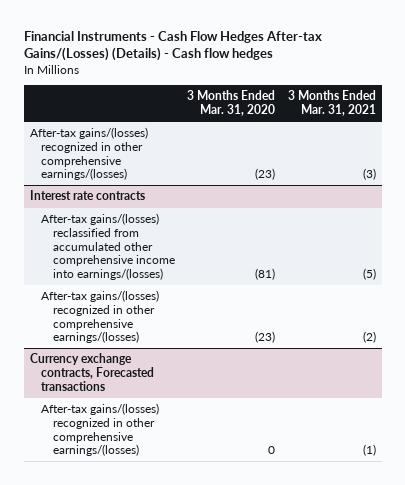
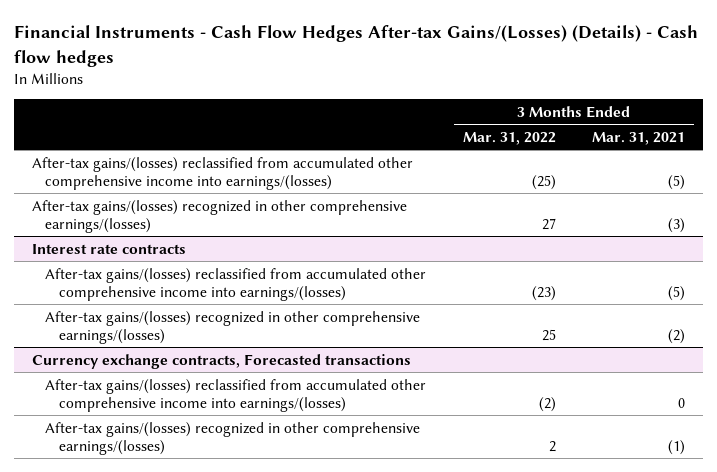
[187,90,276,116] 3 Months Ended Mar. 31, 2020 -> none
none -> [462,131,556,145] Mar. 31, 2022
none -> [32,156,414,190] After-tax gains/(losses) reclassified from accumulated other comprehensive income into earnings/(losses)
none -> [45,378,427,412] After-tax gains/(losses) reclassified from accumulated other comprehensive income into earnings/(losses)

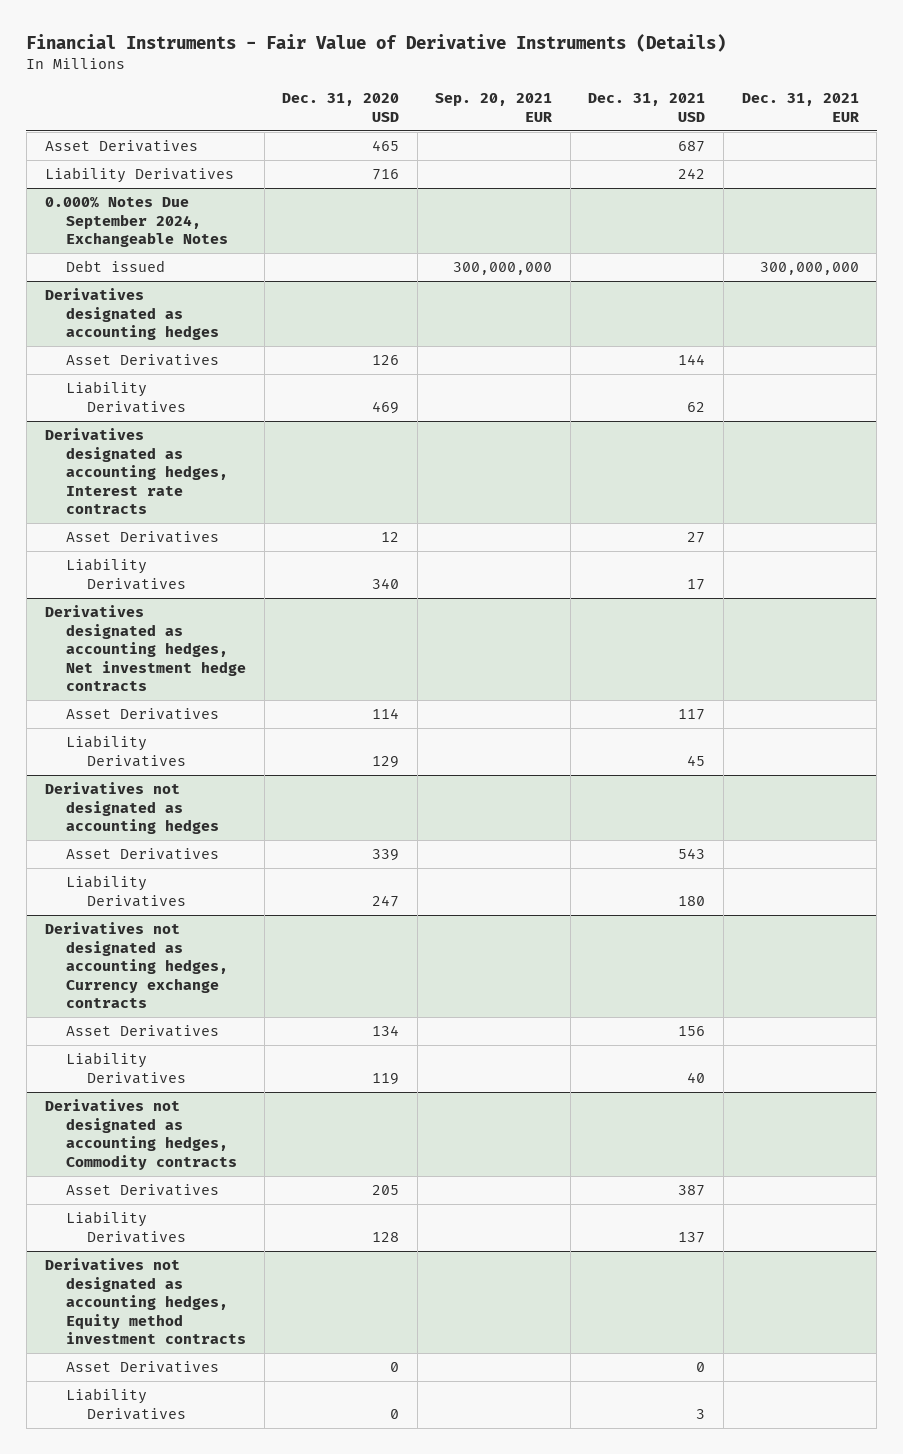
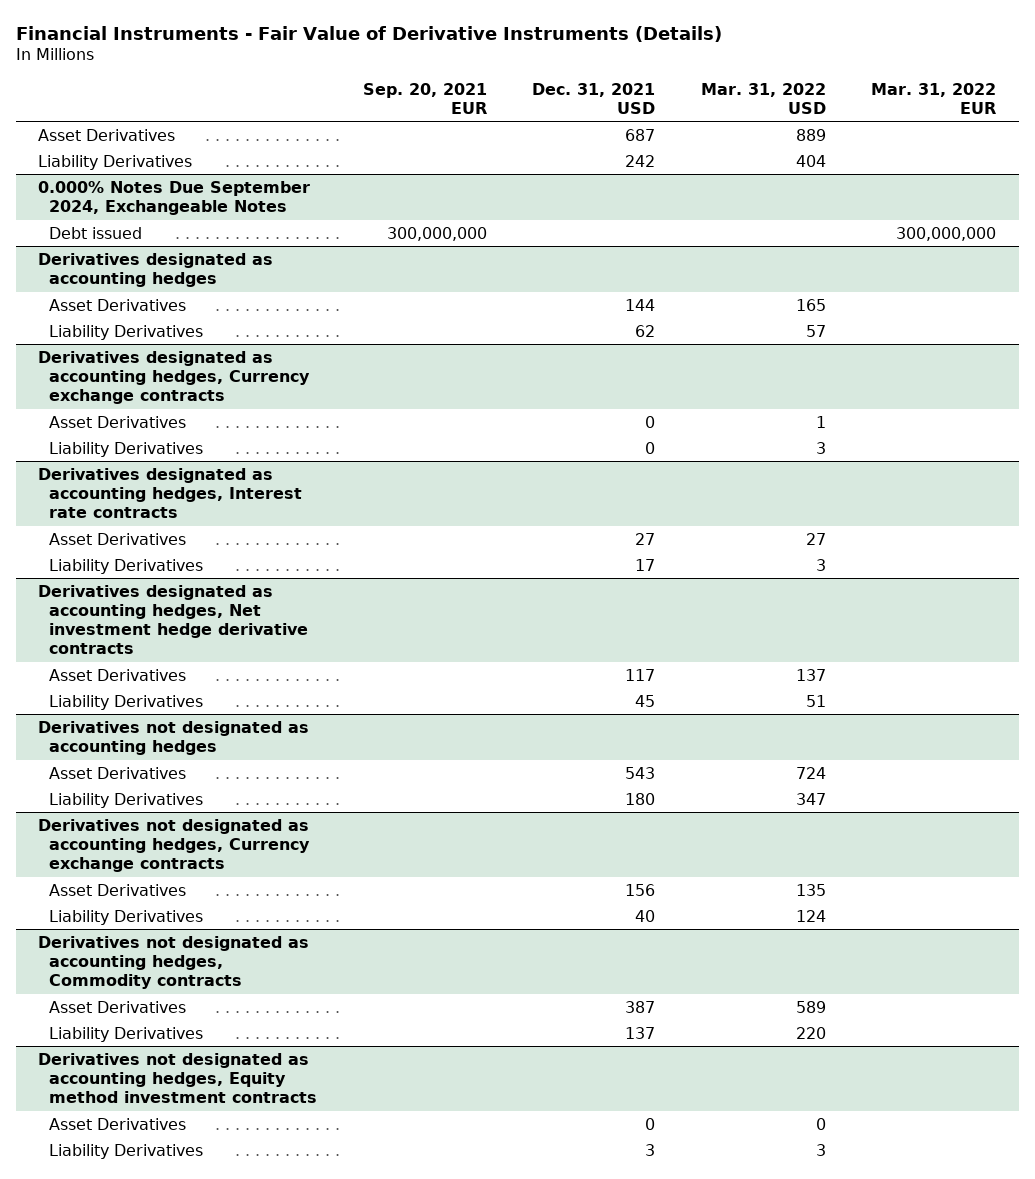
[282,93,400,122] Dec. 31, 2020 USD -> none
[741,93,859,122] Dec. 31, 2021 EUR -> none
none -> [700,82,826,114] Mar. 31, 2022 USD
none -> [871,82,997,114] Mar. 31, 2022 EUR
none -> [38,350,311,405] Derivatives designated as accounting hedges, Currency exchange contracts
none -> [49,415,187,428] Asset Derivatives
none -> [49,441,204,457] Liability Derivatives
[44,605,246,692] Derivatives designated as accounting hedges, Net investment hedge contracts -> [38,584,309,655] Derivatives designated as accounting hedges, Net investment hedge derivative contracts

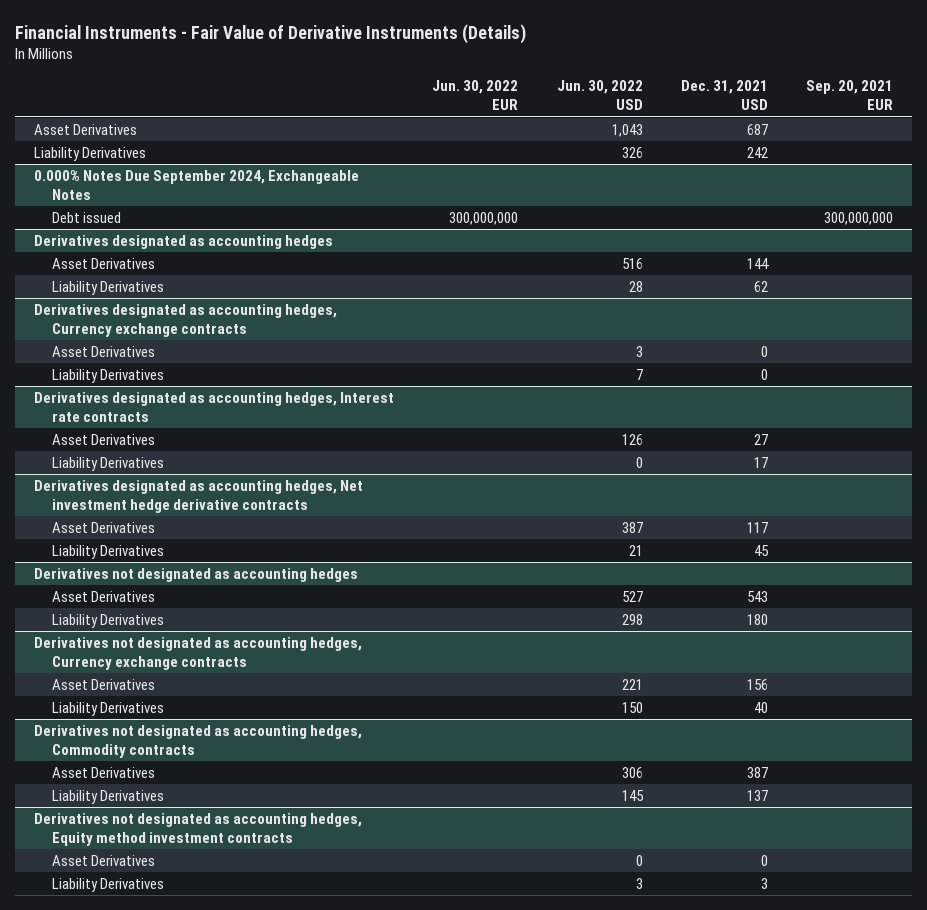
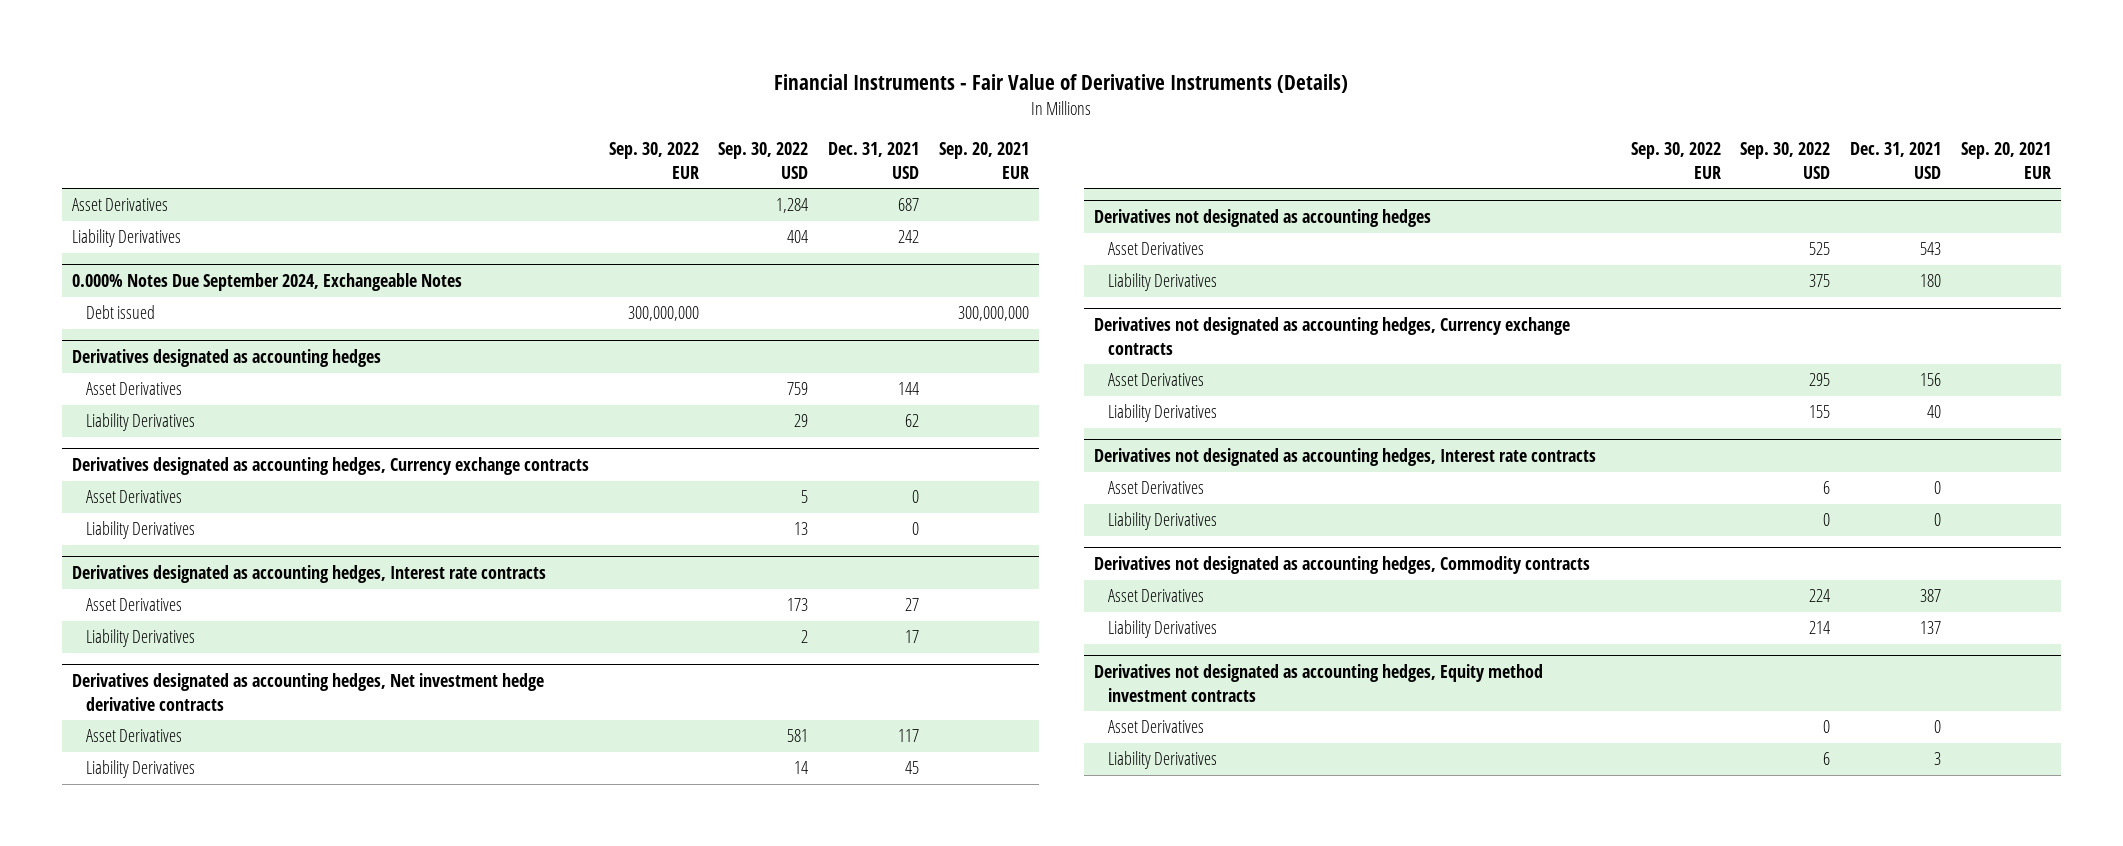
[432,80,519,111] Jun. 30, 2022 EUR -> none
[556,80,643,111] Jun. 30, 2022 USD -> none
none -> [608,142,699,179] Sep. 30, 2022 EUR
none -> [718,142,809,179] Sep. 30, 2022 USD
none -> [1093,448,1596,467] Derivatives not designated as accounting hedges, Interest rate contracts
none -> [1108,481,1205,495] Asset Derivatives
none -> [1108,512,1218,531] Liability Derivatives

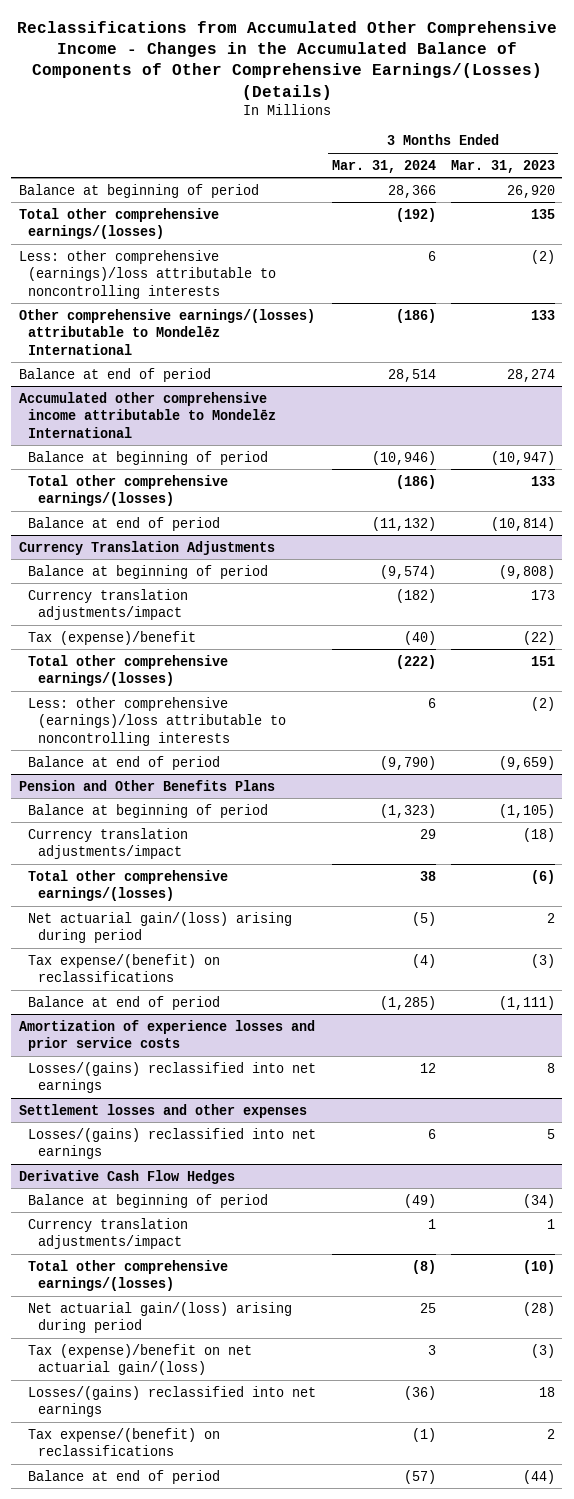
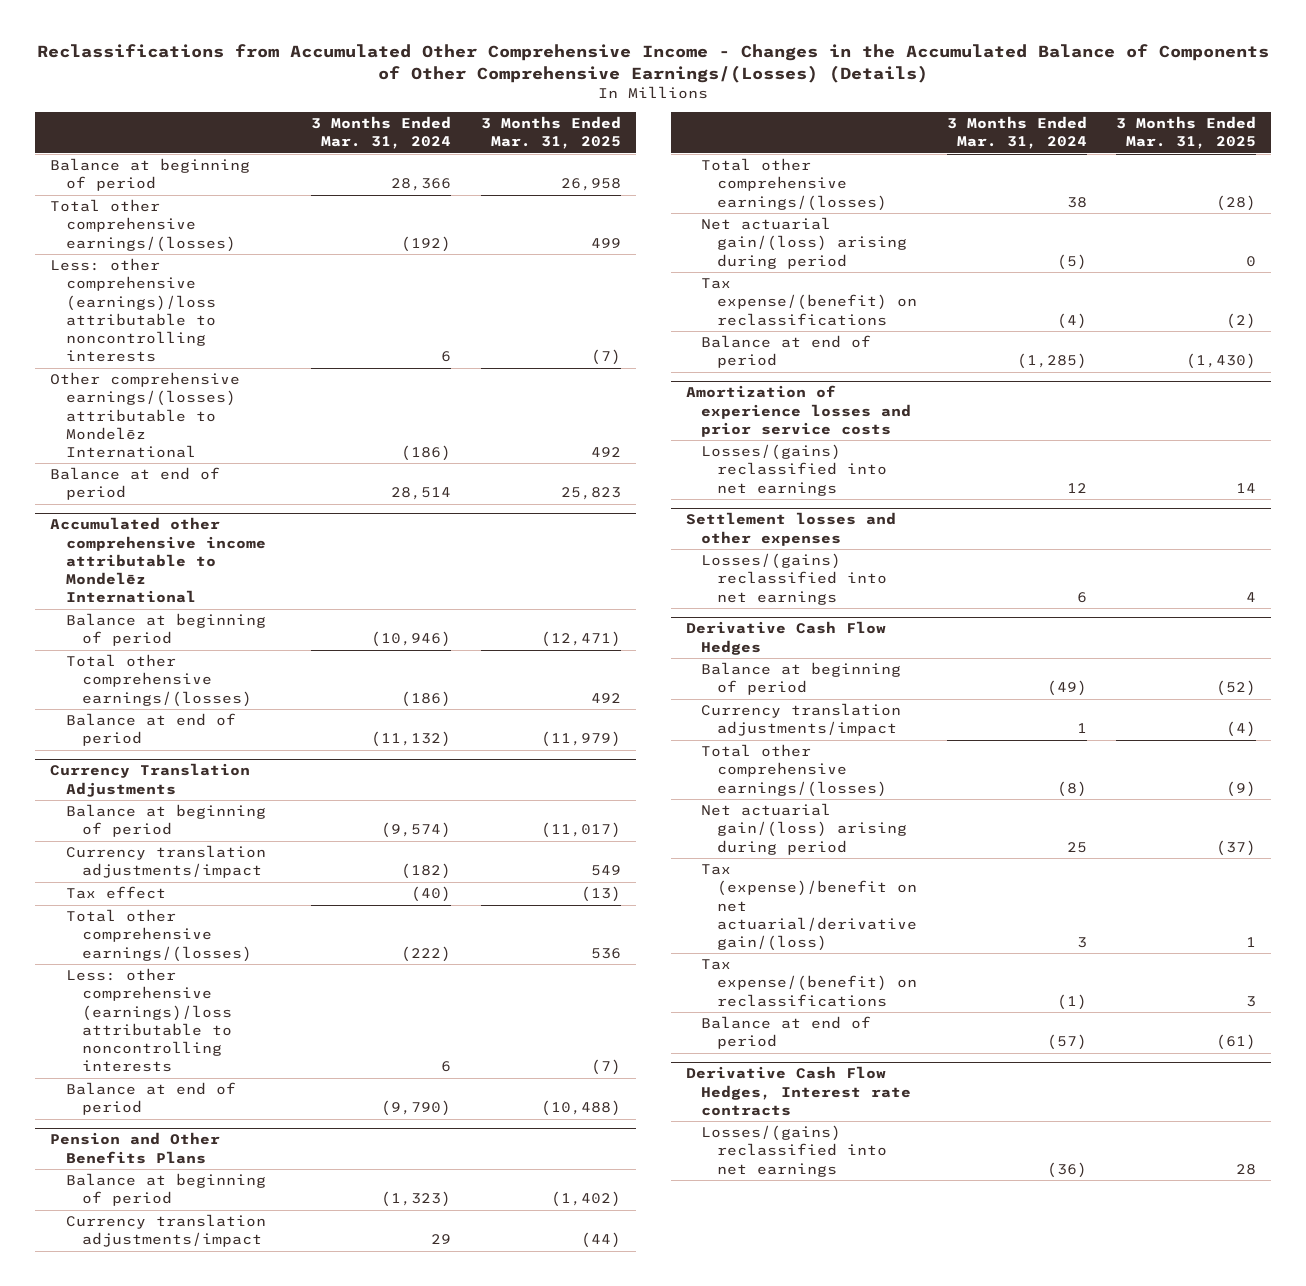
[450,159,555,173] Mar. 31, 2023 -> none
none -> [480,116,621,150] 3 Months Ended Mar. 31, 2025
[28,630,197,645] Tax (expense)/benefit -> [65,886,166,900] Tax effect
[28,1385,317,1418] Losses/(gains) reclassified into net earnings -> none
[28,1343,253,1376] Tax (expense)/benefit on net actuarial gain/(loss) -> [701,864,918,951] Tax (expense)/benefit on net actuarial/derivative gain/(loss)
none -> [685,1066,912,1116] Derivative Cash Flow Hedges, Interest rate contracts
none -> [701,1125,888,1177] Losses/(gains) reclassified into net earnings

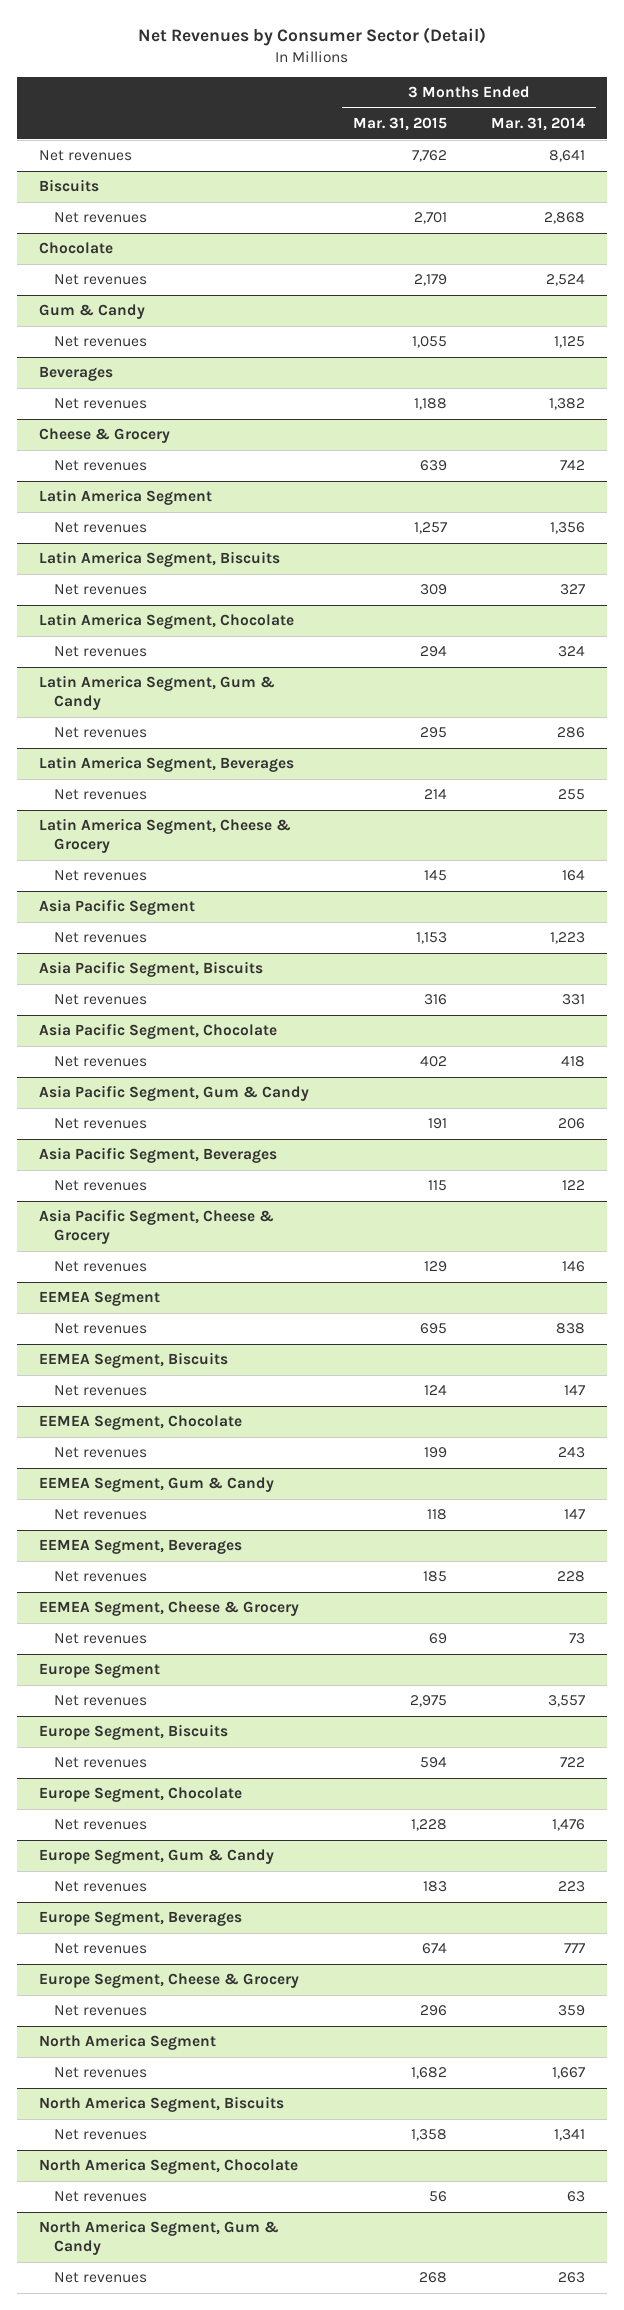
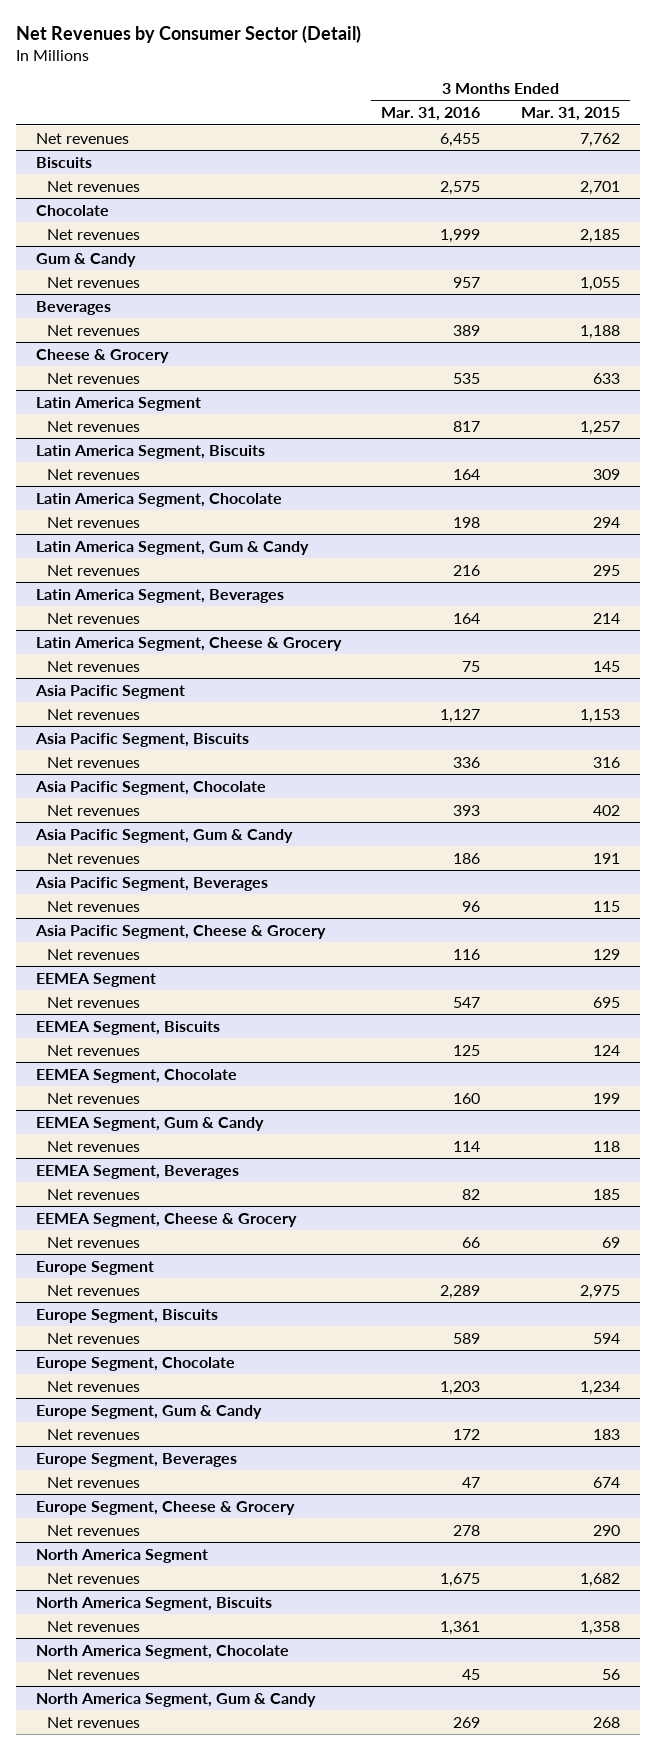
[490,117,585,132] Mar. 31, 2014 -> none
none -> [381,107,481,122] Mar. 31, 2016
[414,274,448,287] 2,179 -> [579,228,620,243] 2,185
[420,460,448,472] 639 -> [592,372,620,384] 633
[411,1819,448,1832] 1,228 -> [579,1380,620,1395] 1,234
[420,2005,448,2017] 296 -> [592,1524,620,1536] 290

